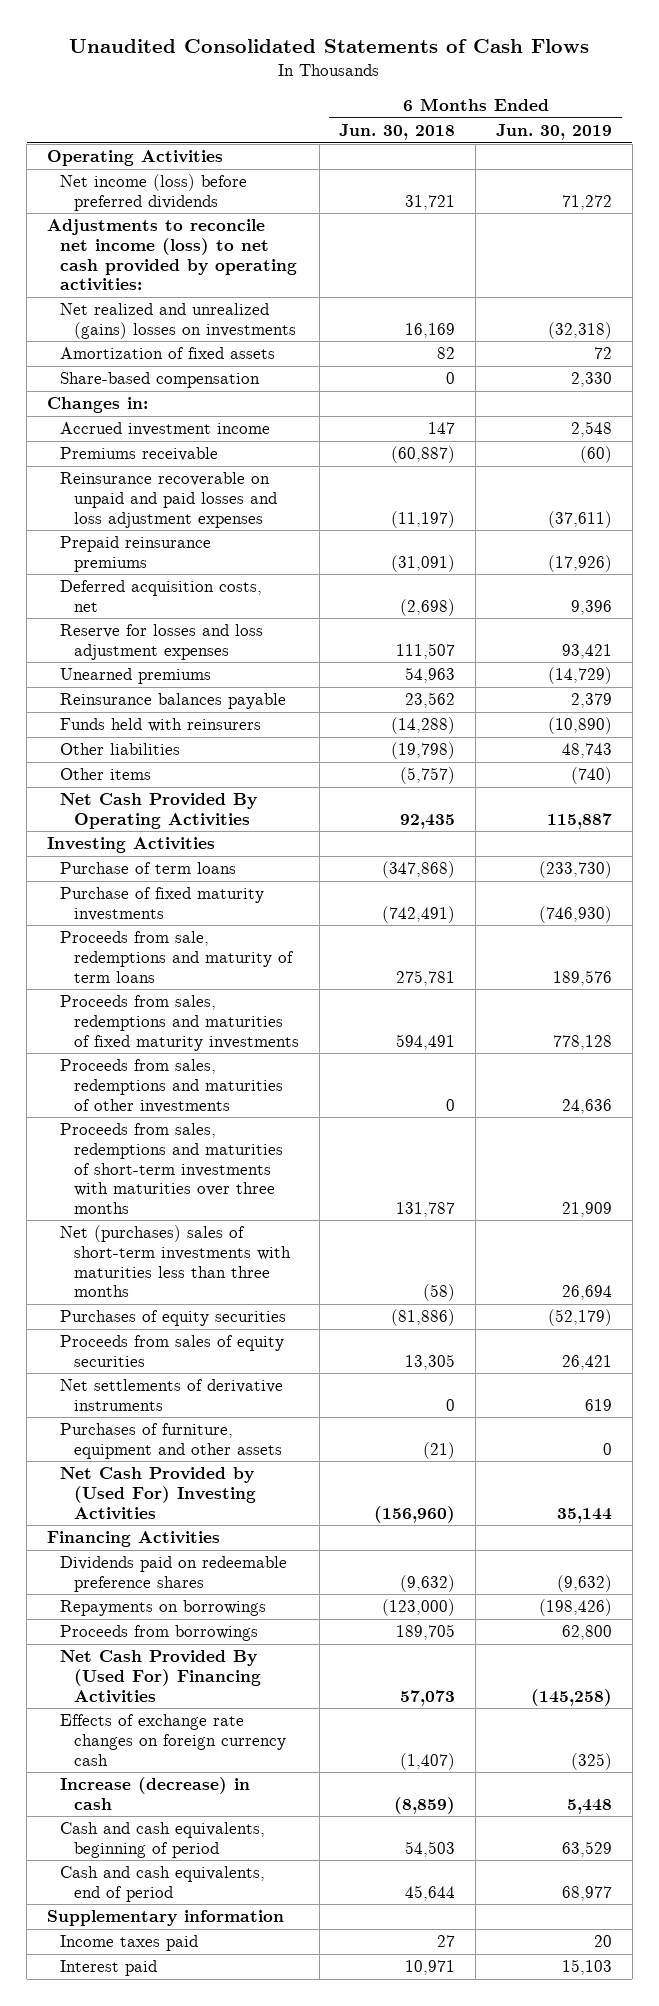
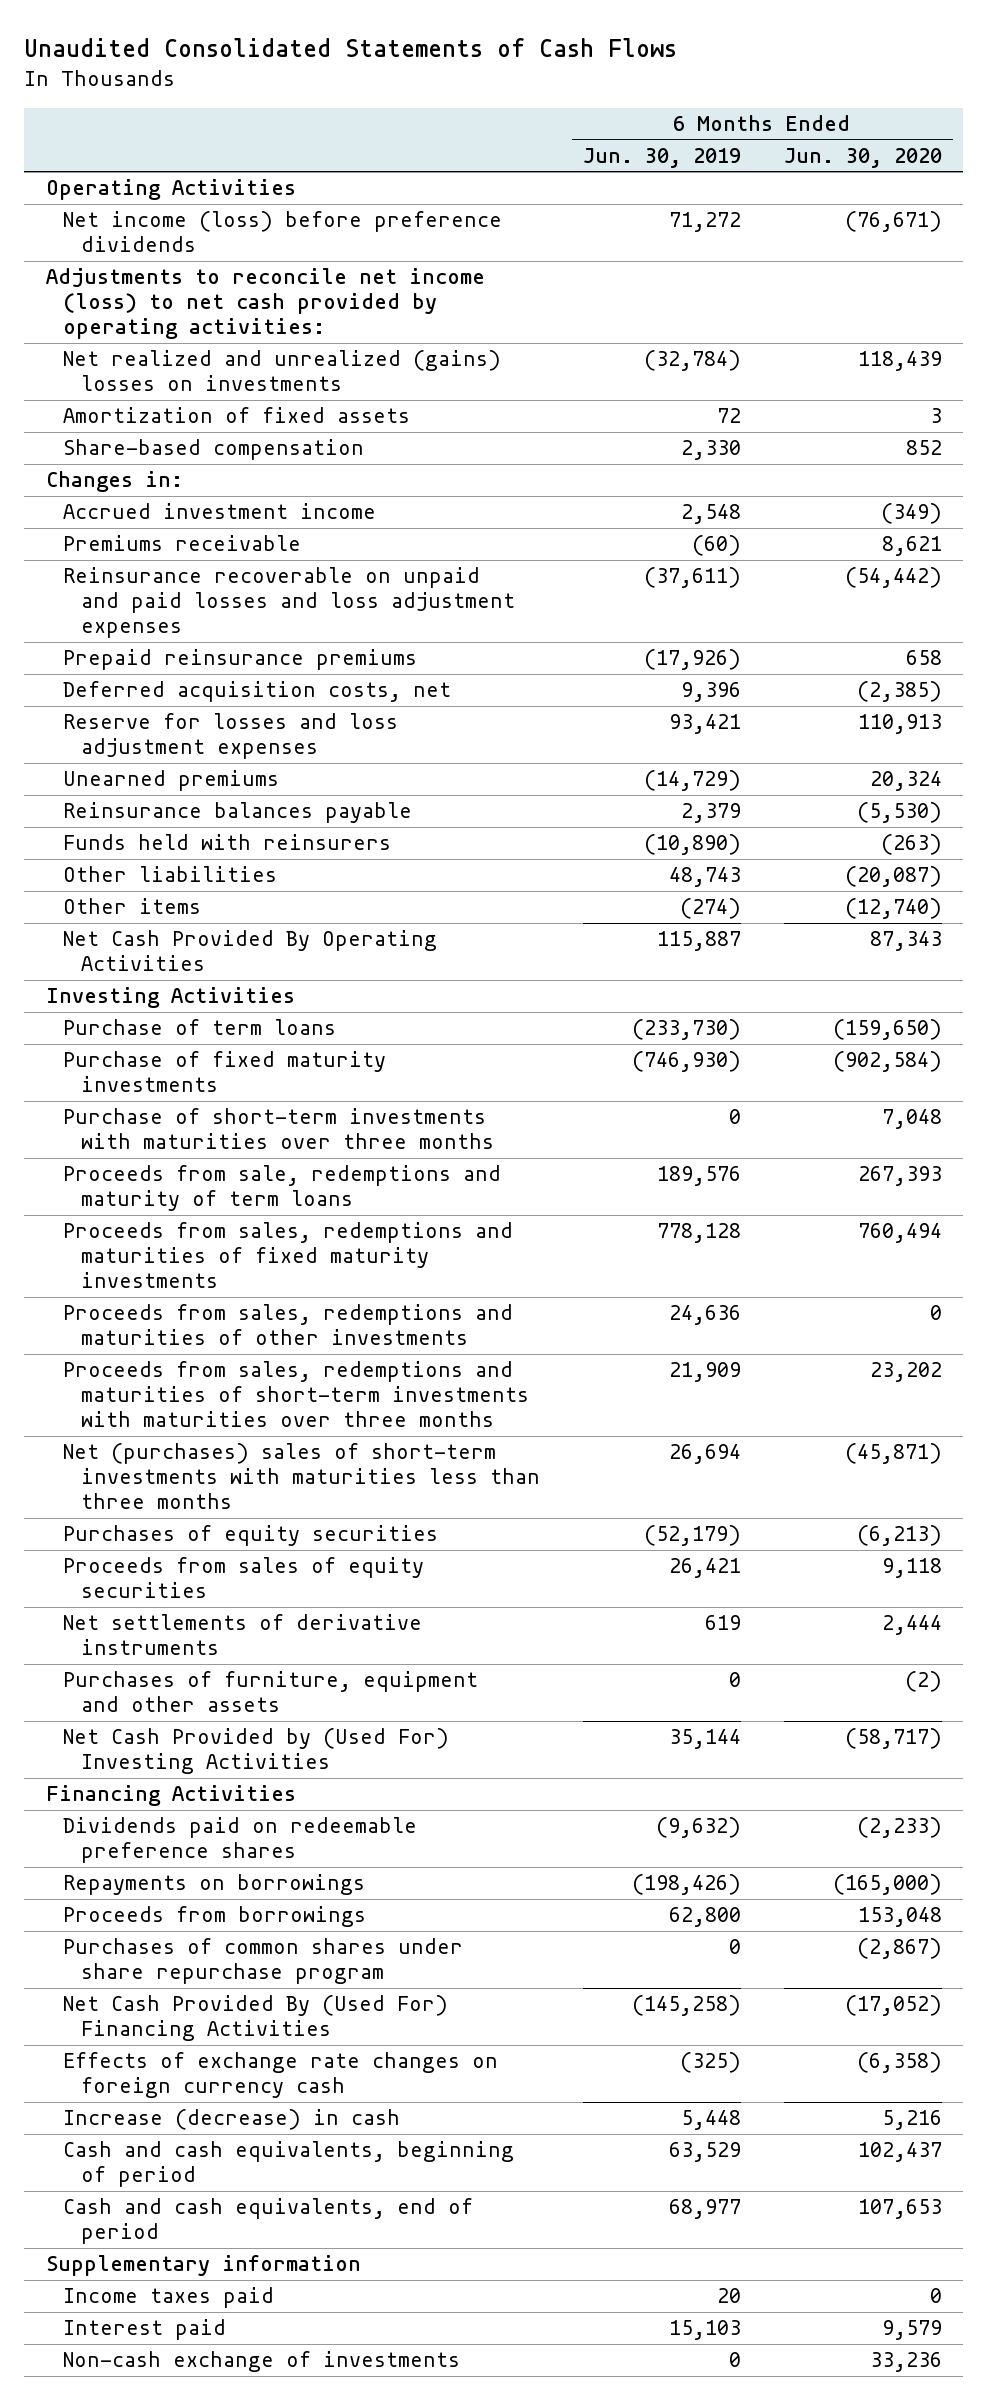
[339,124,456,141] Jun. 30, 2018 -> none
none -> [783,147,942,168] Jun. 30, 2020
[60,174,248,211] Net income (loss) before preferred dividends -> [63,211,503,253] Net income (loss) before preference dividends
[548,321,613,339] (32,318) -> [643,350,741,372] (32,784)
[571,767,613,785] (740) -> [679,898,741,920] (274)
none -> [63,1108,494,1150] Purchase of short-term investments with maturities over three months
none -> [63,1938,464,1985] Purchases of common shares under share repurchase program
none -> [63,2351,461,2373] Non-cash exchange of investments

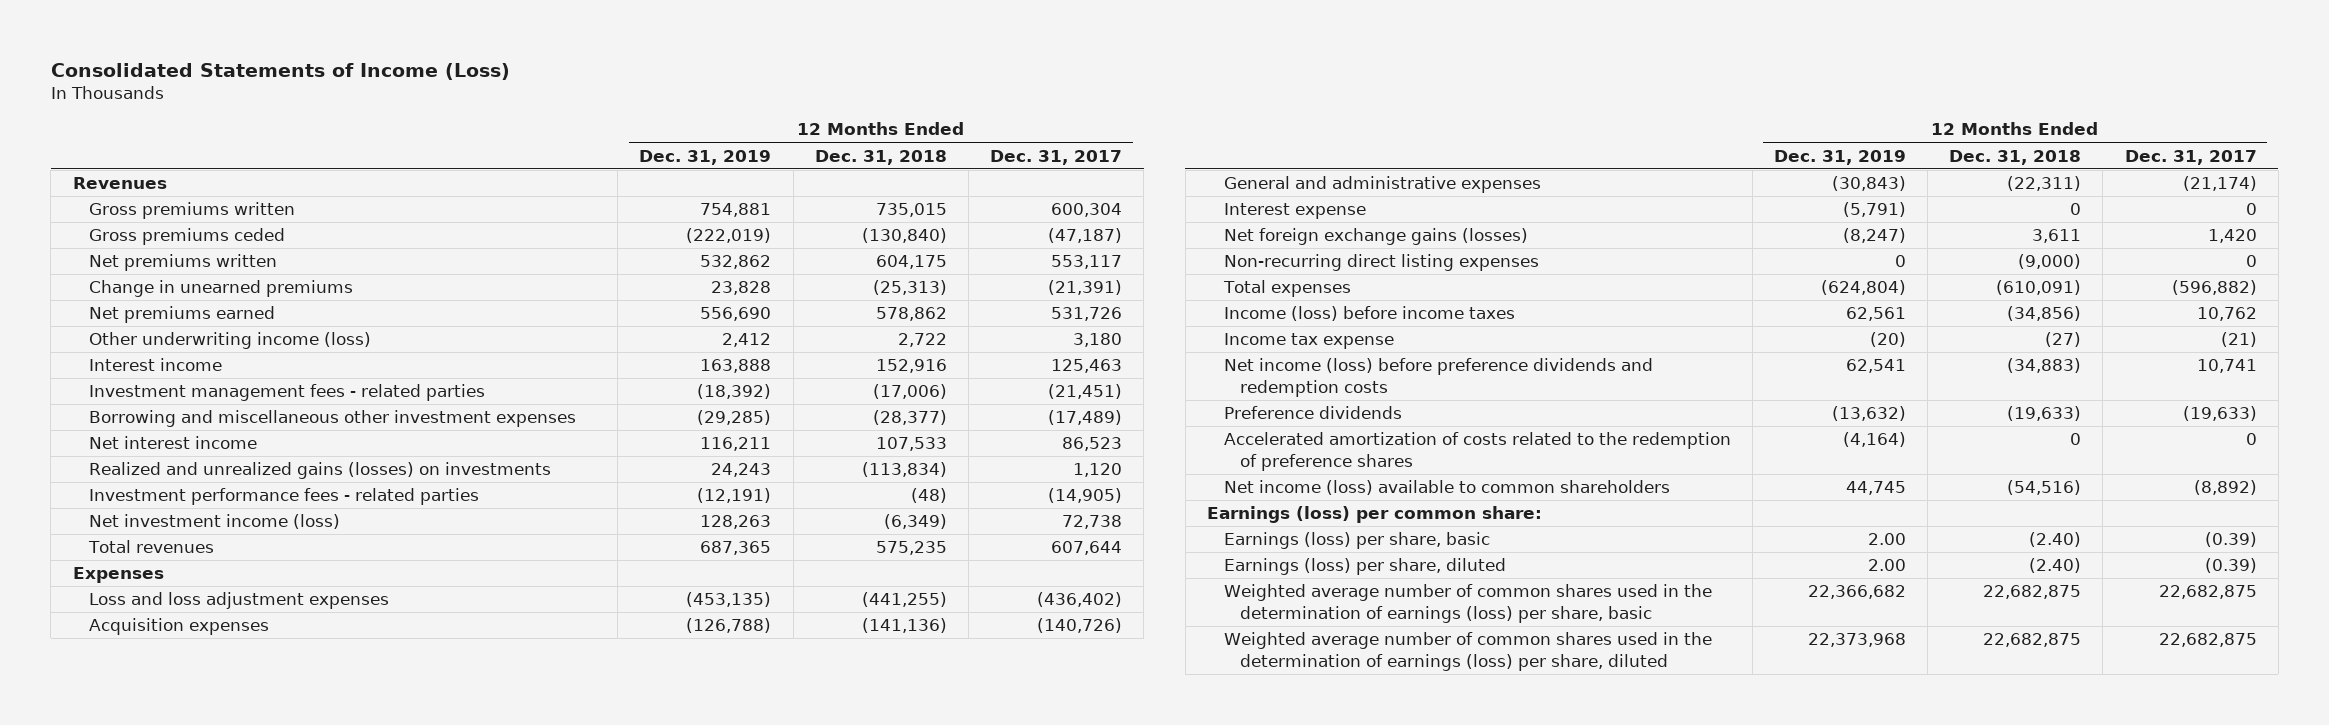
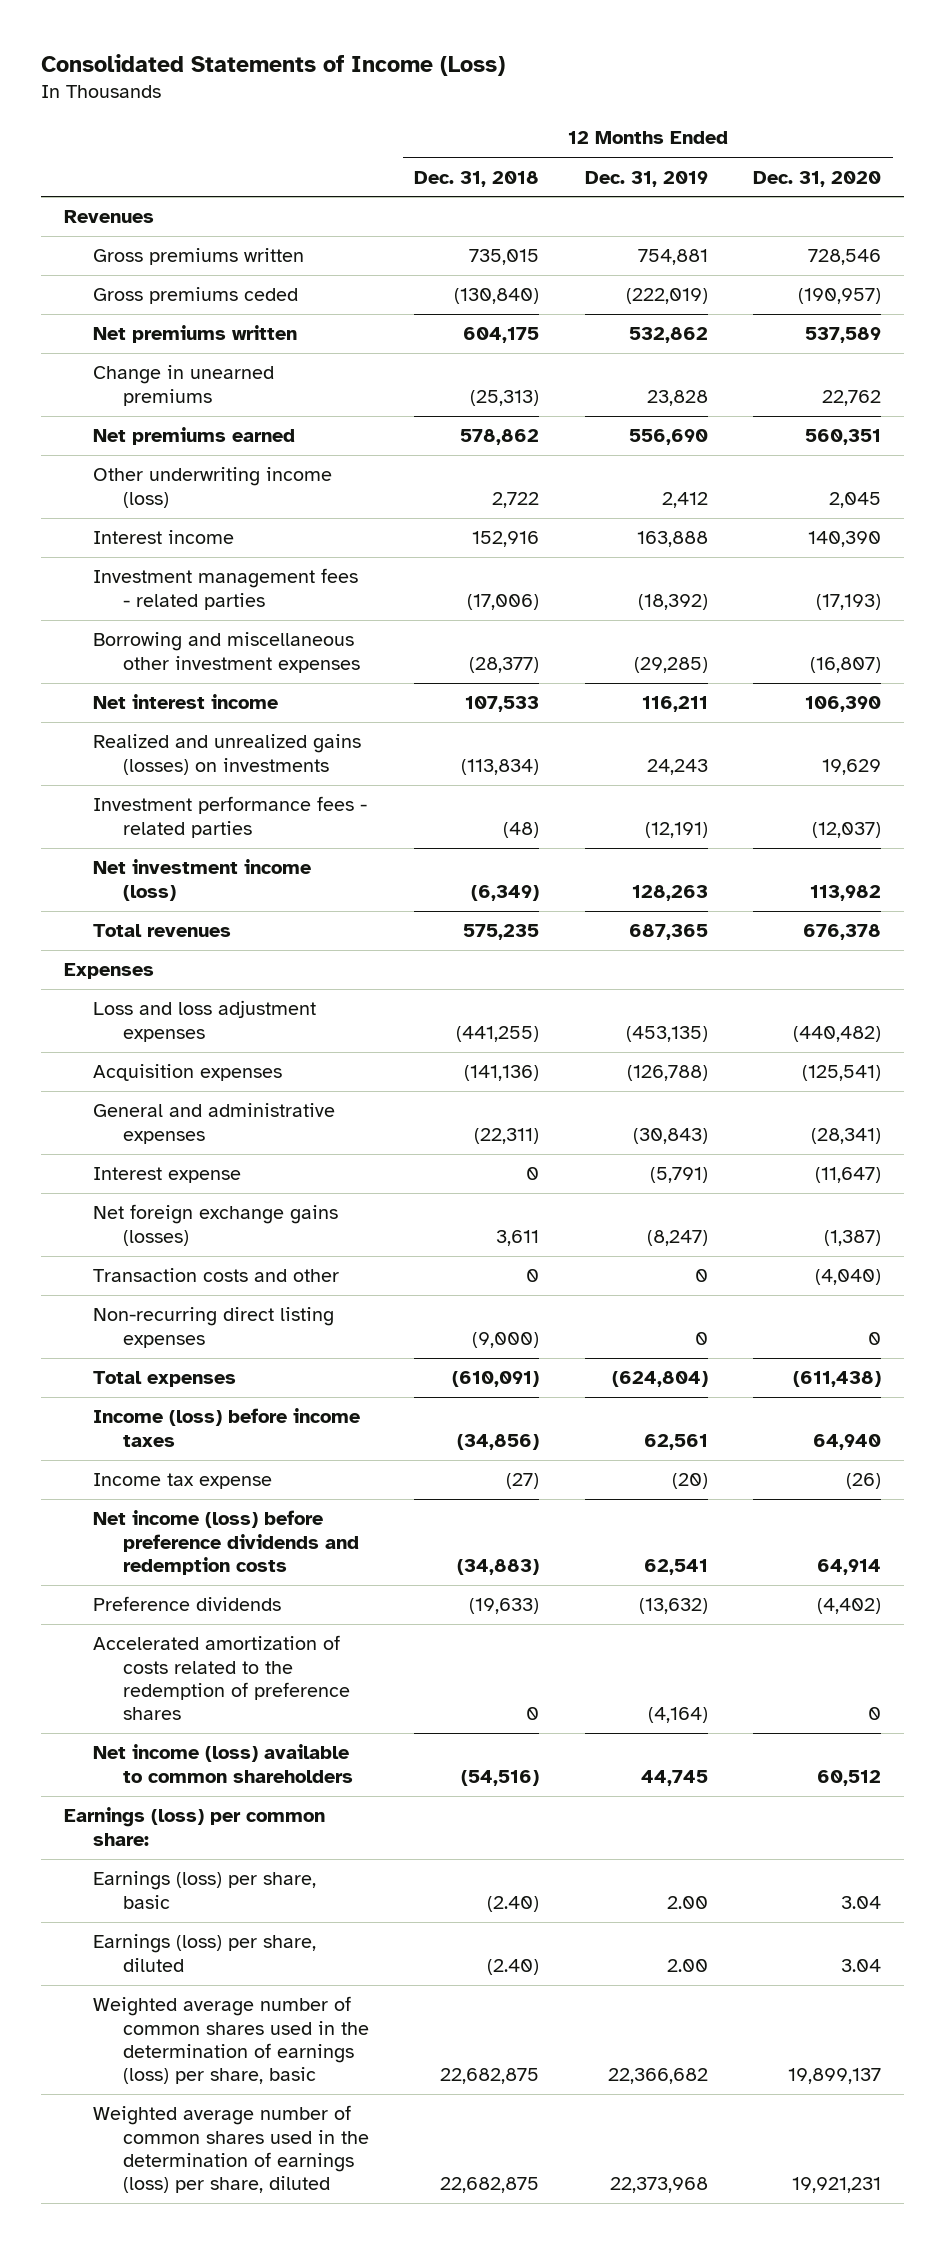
[990,149,1123,165] Dec. 31, 2017 -> none
none -> [753,170,882,187] Dec. 31, 2020
none -> [93,1268,340,1283] Transaction costs and other

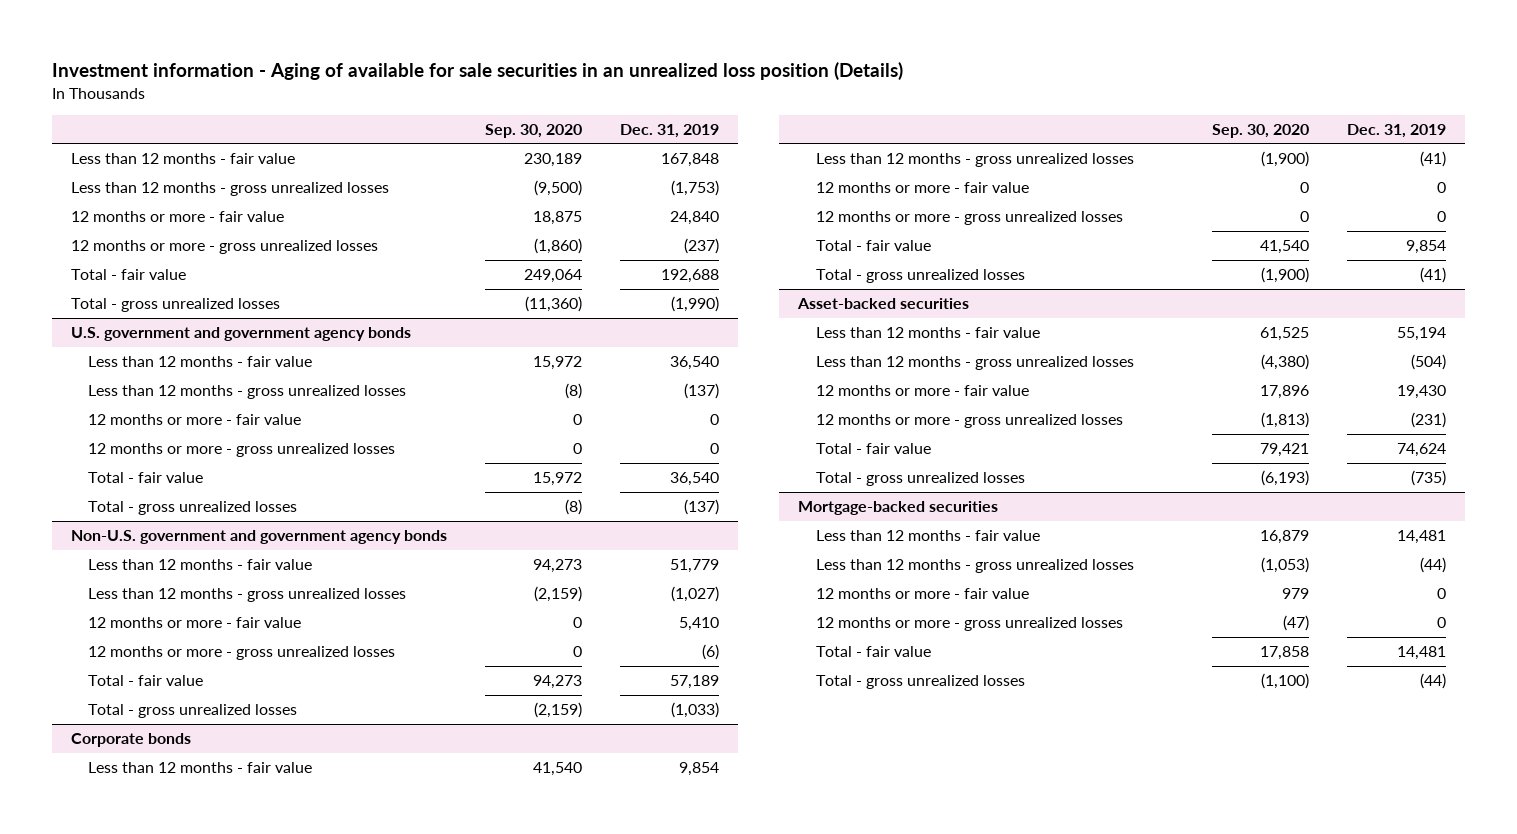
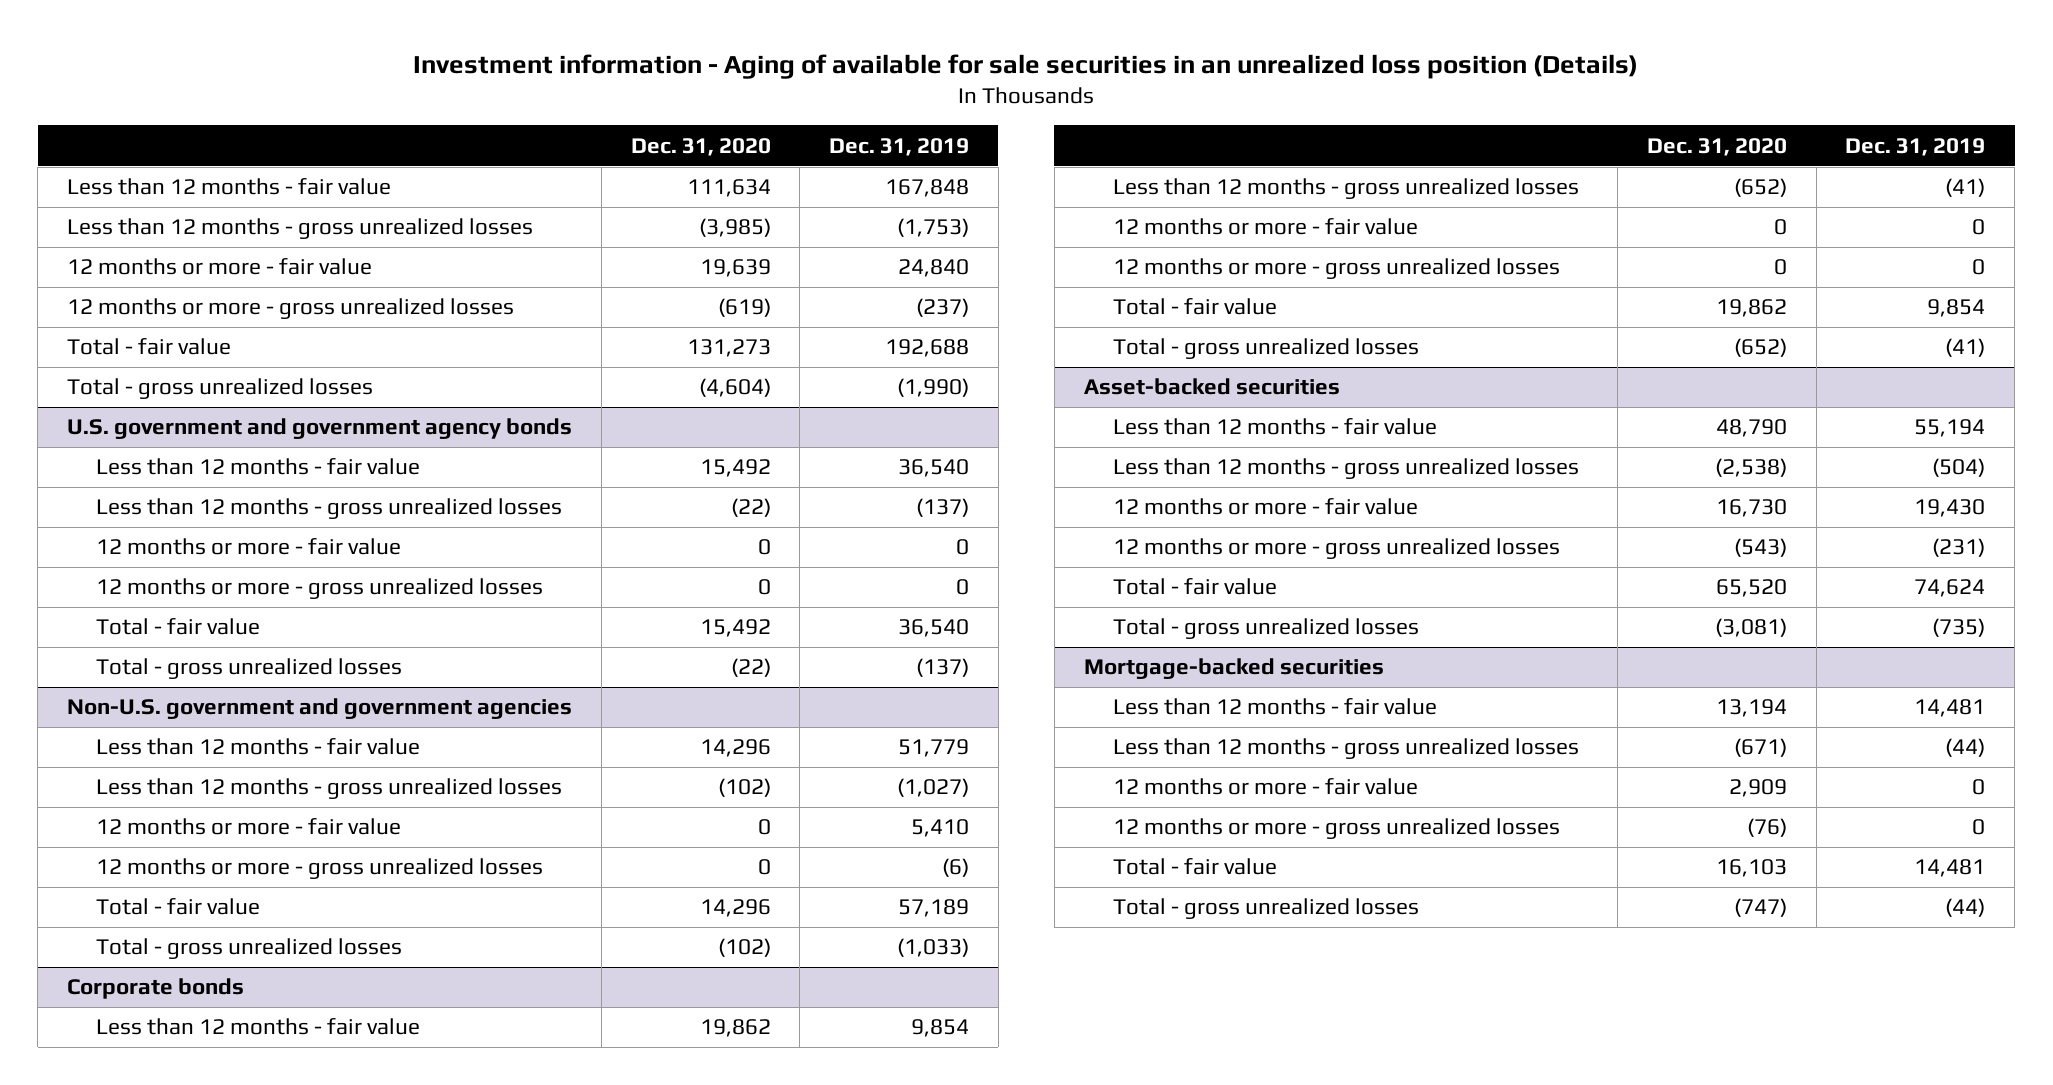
[484,123,582,138] Sep. 30, 2020 -> none
none -> [630,137,771,156] Dec. 31, 2020
[70,530,447,545] Non-U.S. government and government agency bonds -> [67,698,573,720] Non-U.S. government and government agencies

